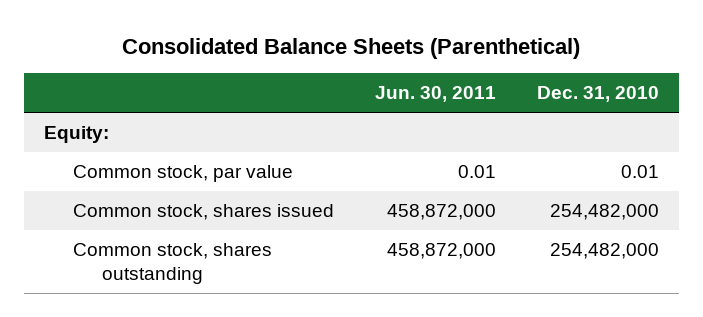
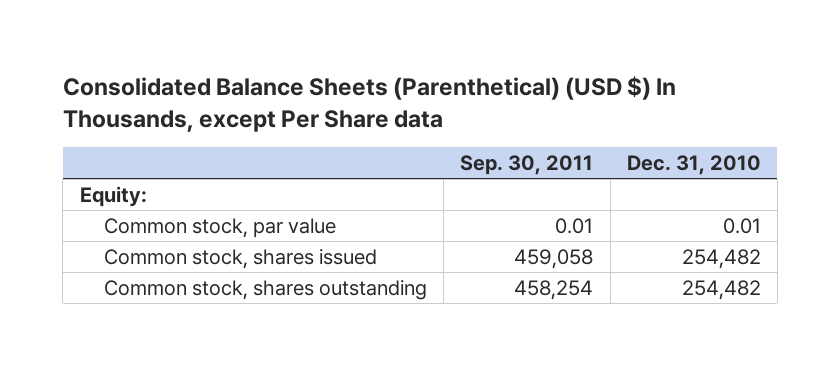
[122,37,581,59] Consolidated Balance Sheets (Parenthetical) -> [62,75,676,132] Consolidated Balance Sheets (Parenthetical) (USD $) In Thousands, except Per Share data
[374,86,496,103] Jun. 30, 2011 -> none
none -> [460,155,594,176] Sep. 30, 2011
[549,204,659,221] 254,482,000 -> [681,248,761,269] 254,482
[549,243,659,260] 254,482,000 -> [681,279,761,300] 254,482

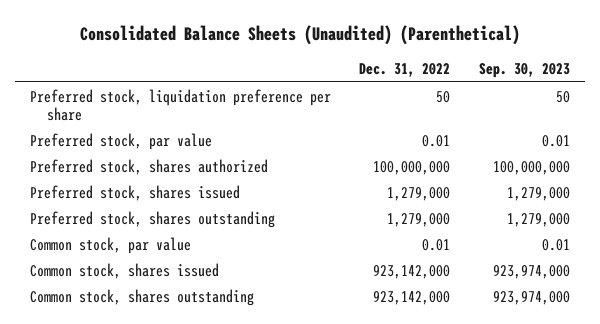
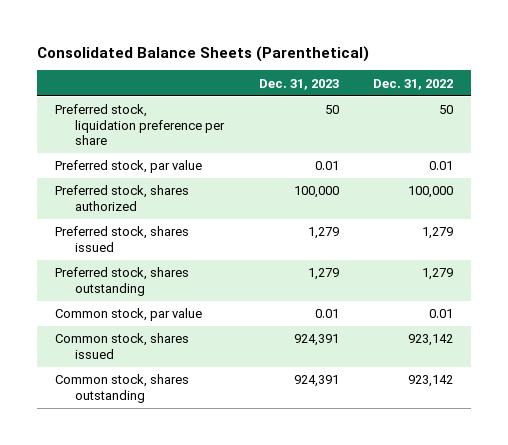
[79,24,520,45] Consolidated Balance Sheets (Unaudited) (Parenthetical) -> [37,45,370,62] Consolidated Balance Sheets (Parenthetical)
[479,63,571,79] Sep. 30, 2023 -> none
none -> [258,78,339,90] Dec. 31, 2023
[373,160,451,175] 100,000,000 -> [408,186,454,199] 100,000
[387,186,451,201] 1,279,000 -> [422,227,454,240] 1,279
[387,212,451,227] 1,279,000 -> [422,268,454,281] 1,279
[373,264,451,279] 923,142,000 -> [408,334,454,347] 923,142
[373,290,451,305] 923,142,000 -> [408,375,454,388] 923,142

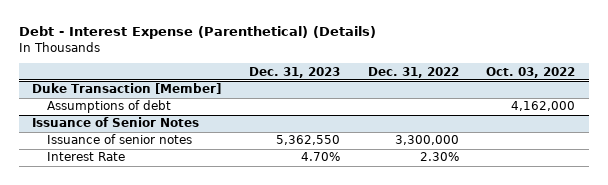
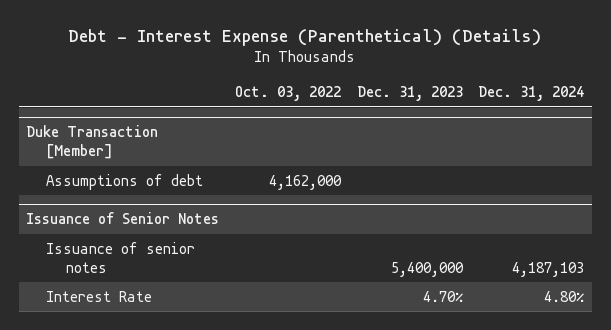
[367,66,459,78] Dec. 31, 2022 -> none
none -> [478,86,585,102] Dec. 31, 2024
[275,135,340,146] 5,362,550 -> [390,261,464,277] 5,400,000

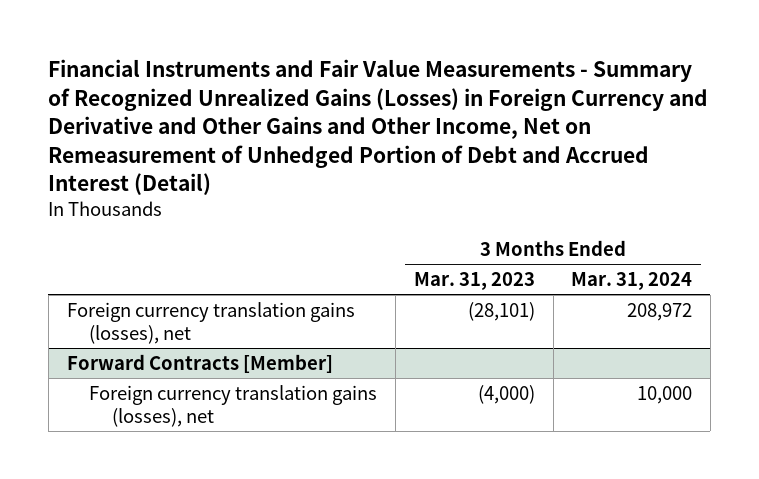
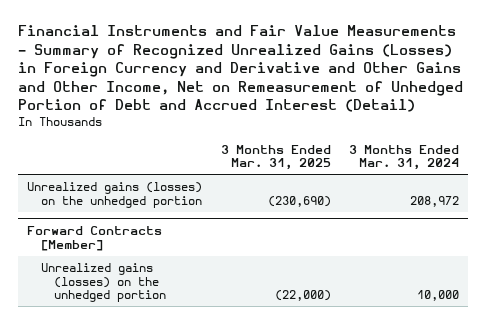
[413,272,535,291] Mar. 31, 2023 -> none
none -> [220,144,331,171] 3 Months Ended Mar. 31, 2025
[66,301,355,345] Foreign currency translation gains (losses), net -> [27,182,203,208] Unrealized gains (losses) on the unhedged portion
[89,384,378,428] Foreign currency translation gains (losses), net -> [40,263,167,303] Unrealized gains (losses) on the unhedged portion

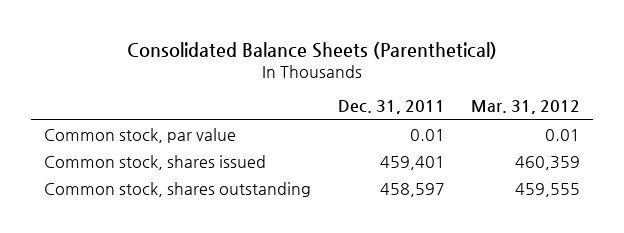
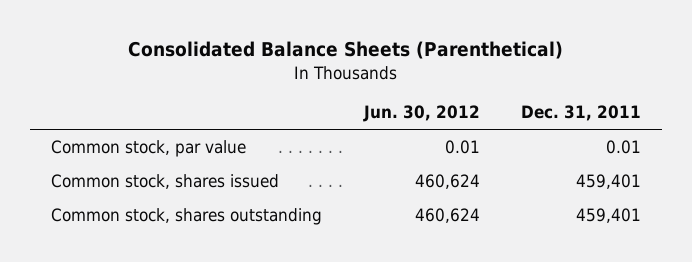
[470,100,580,115] Mar. 31, 2012 -> none
none -> [362,105,480,123] Jun. 30, 2012
[379,183,445,198] 458,597 -> [576,208,642,224] 459,401

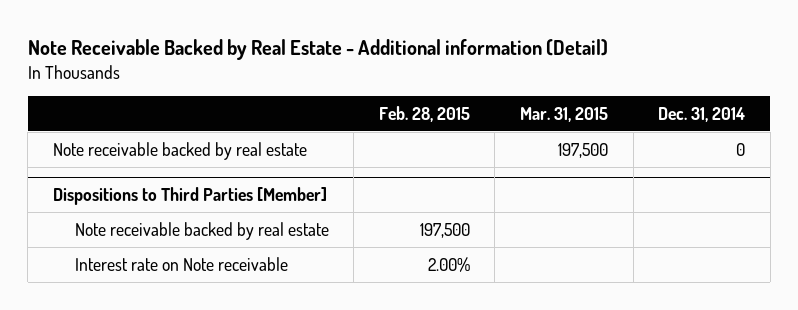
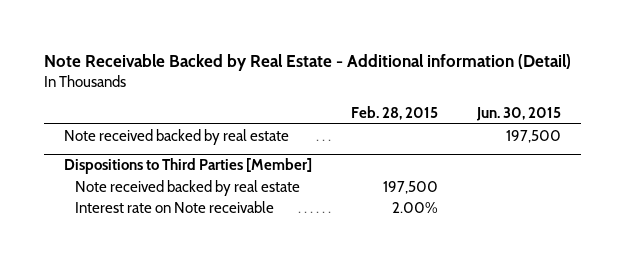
[520,106,609,122] Mar. 31, 2015 -> none
[658,106,746,122] Dec. 31, 2014 -> none
none -> [476,107,562,122] Jun. 30, 2015
[53,141,308,160] Note receivable backed by real estate -> [63,128,289,145] Note received backed by real estate
[74,221,329,240] Note receivable backed by real estate -> [75,179,301,196] Note received backed by real estate

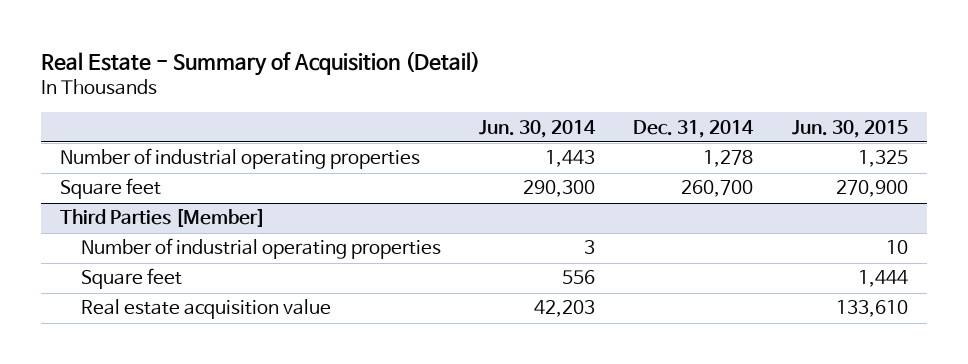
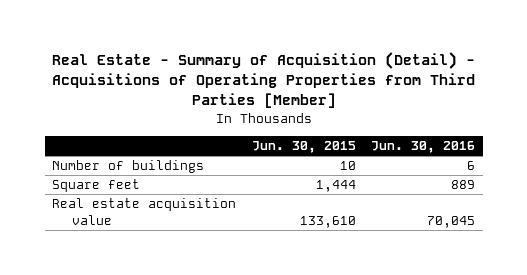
[40,51,480,77] Real Estate - Summary of Acquisition (Detail) -> [51,51,475,109] Real Estate - Summary of Acquisition (Detail) - Acquisitions of Operating Properties from Third Parties [Member]
[479,119,597,138] Jun. 30, 2014 -> none
[633,119,755,138] Dec. 31, 2014 -> none
none -> [371,141,476,154] Jun. 30, 2016
[59,178,161,200] Square feet -> none
[59,208,265,228] Third Parties [Member] -> none
[80,238,441,260] Number of industrial operating properties -> none
[59,148,420,170] Number of industrial operating properties -> [52,160,205,174] Number of buildings
[857,150,908,168] 1,325 -> [339,161,356,171] 10

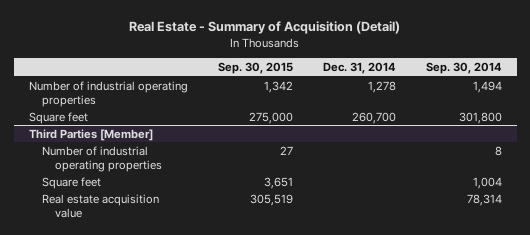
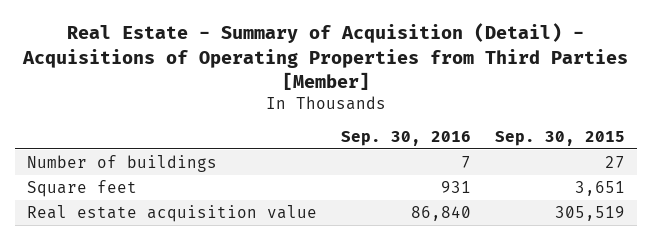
[129,21,401,35] Real Estate - Summary of Acquisition (Detail) -> [22,23,629,90] Real Estate - Summary of Acquisition (Detail) - Acquisitions of Operating Properties from Third Parties [Member]
[322,62,396,75] Dec. 31, 2014 -> none
[425,62,502,75] Sep. 30, 2014 -> none
none -> [341,131,472,147] Sep. 30, 2016
[28,111,88,124] Square feet -> none
[28,128,153,141] Third Parties [Member] -> none
[41,145,162,172] Number of industrial operating properties -> none
[28,80,188,107] Number of industrial operating properties -> [27,154,218,172] Number of buildings
[263,80,293,93] 1,342 -> [605,155,626,168] 27

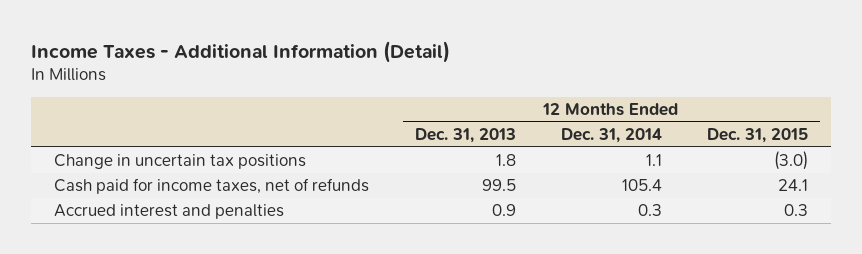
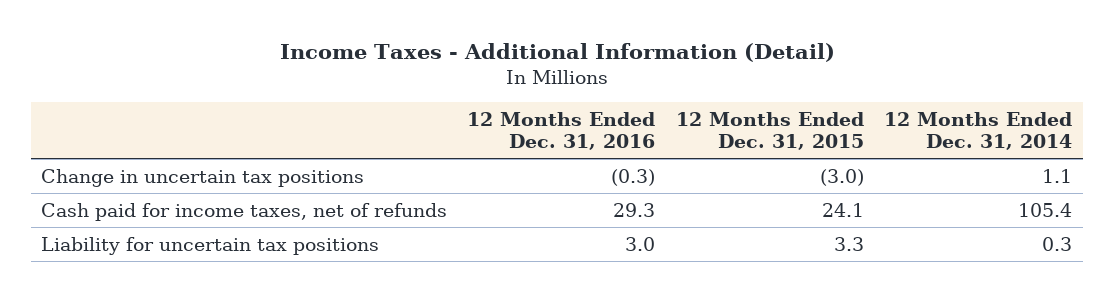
[414,128,516,144] Dec. 31, 2013 -> none
none -> [467,111,656,150] 12 Months Ended Dec. 31, 2016
[54,204,285,220] Accrued interest and penalties -> none
none -> [41,236,380,255] Liability for uncertain tax positions

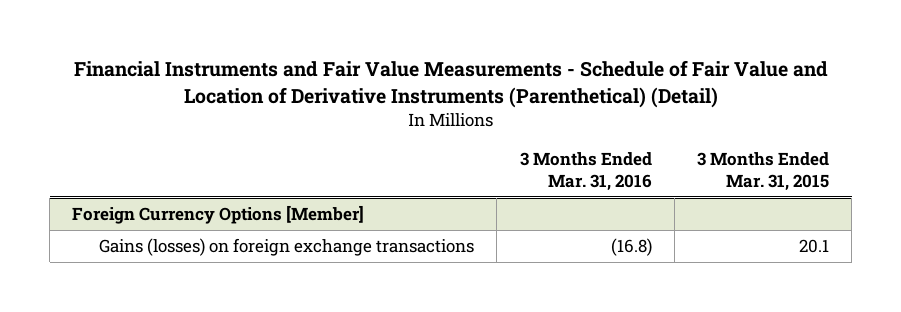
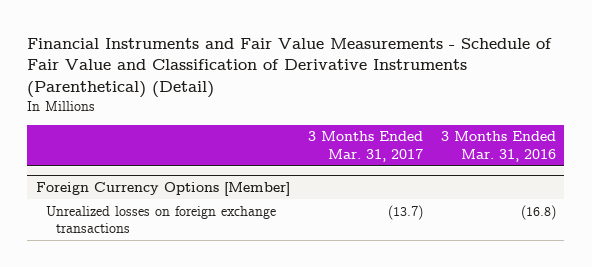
[73,60,828,108] Financial Instruments and Fair Value Measurements - Schedule of Fair Value and Location of Derivative Instruments (Parenthetical) (Detail) -> [27,37,553,99] Financial Instruments and Fair Value Measurements - Schedule of Fair Value and Classification of Derivative Instruments (Parenthetical) (Detail)
[696,152,829,192] 3 Months Ended Mar. 31, 2015 -> none
none -> [307,131,423,162] 3 Months Ended Mar. 31, 2017
[99,238,475,257] Gains (losses) on foreign exchange transactions -> [46,205,277,233] Unrealized losses on foreign exchange transactions

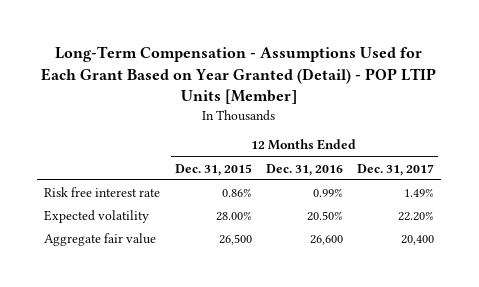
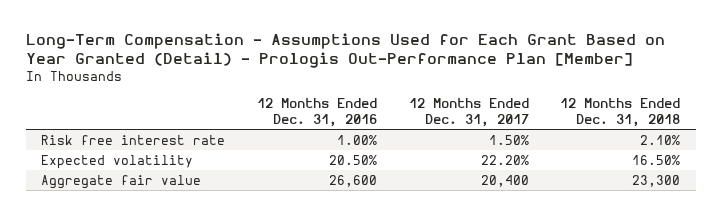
[41,46,437,105] Long-Term Compensation - Assumptions Used for Each Grant Based on Year Granted (Detail) - POP LTIP Units [Member] -> [25,32,665,69] Long-Term Compensation - Assumptions Used for Each Grant Based on Year Granted (Detail) - Prologis Out-Performance Plan [Member]
[174,163,252,176] Dec. 31, 2015 -> none
none -> [560,98,681,127] 12 Months Ended Dec. 31, 2018
[312,188,343,198] 0.99% -> [337,134,378,145] 1.00%
[404,188,435,198] 1.49% -> [488,134,529,145] 1.50%

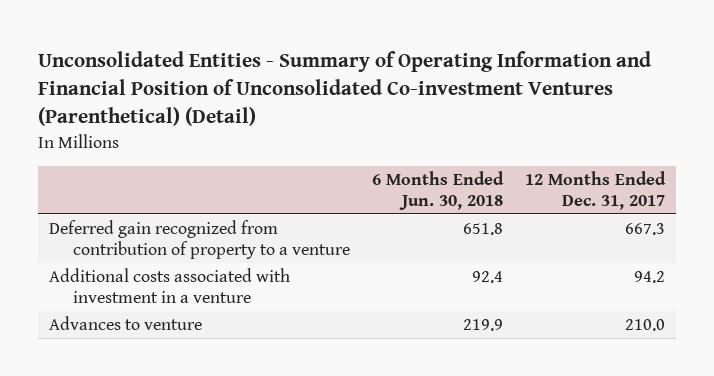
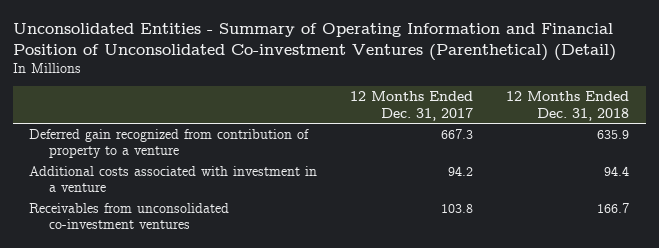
[372,170,505,210] 6 Months Ended Jun. 30, 2018 -> none
none -> [506,90,630,121] 12 Months Ended Dec. 31, 2018
[49,316,203,331] Advances to venture -> none
none -> [29,202,230,230] Receivables from unconsolidated co-investment ventures

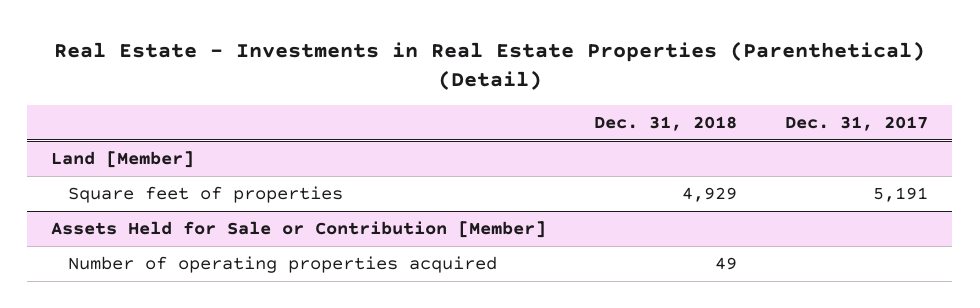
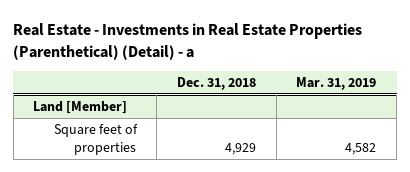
[53,40,925,91] Real Estate - Investments in Real Estate Properties (Parenthetical) (Detail) -> [13,22,363,60] Real Estate - Investments in Real Estate Properties (Parenthetical) (Detail) - a
[785,116,929,132] Dec. 31, 2017 -> none
none -> [296,76,377,90] Mar. 31, 2019
[51,220,547,238] Assets Held for Sale or Contribution [Member] -> none
[68,255,498,273] Number of operating properties acquired -> none

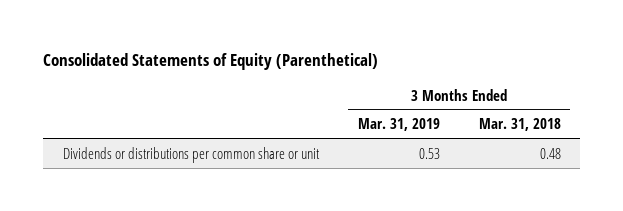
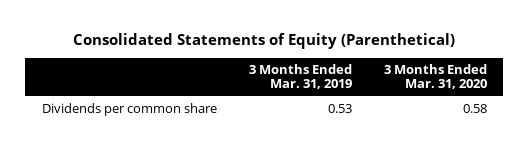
[478,118,561,132] Mar. 31, 2018 -> none
none -> [384,63,488,90] 3 Months Ended Mar. 31, 2020
[62,146,320,163] Dividends or distributions per common share or unit -> [41,103,217,117] Dividends per common share

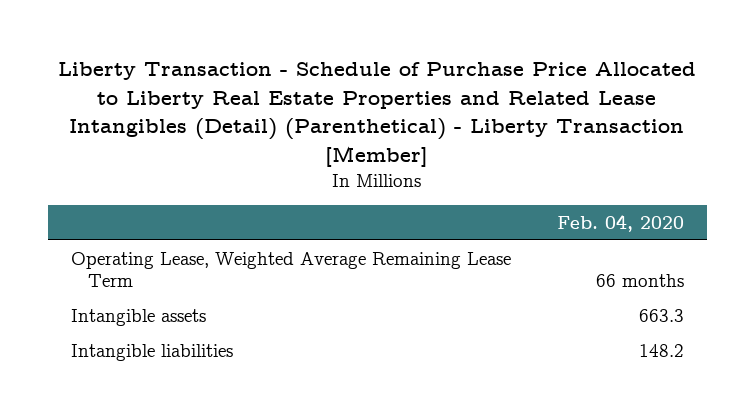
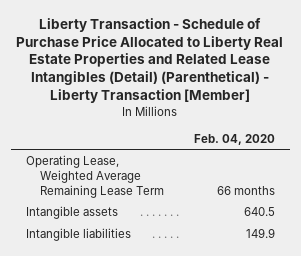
[639,308,685,322] 663.3 -> [244,207,276,217] 640.5
[639,343,685,357] 148.2 -> [246,228,276,239] 149.9

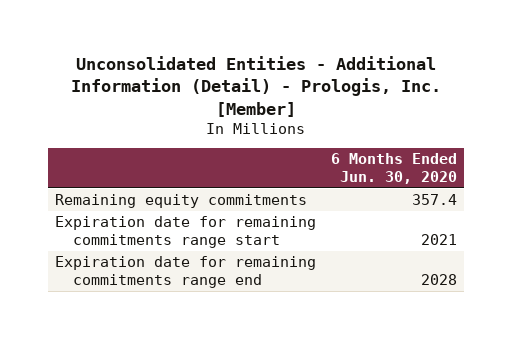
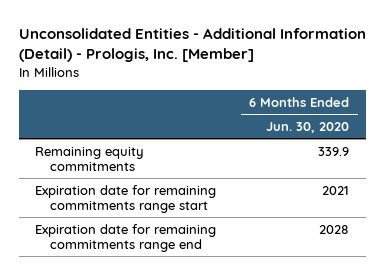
[411,194,457,206] 357.4 -> [318,146,350,156] 339.9

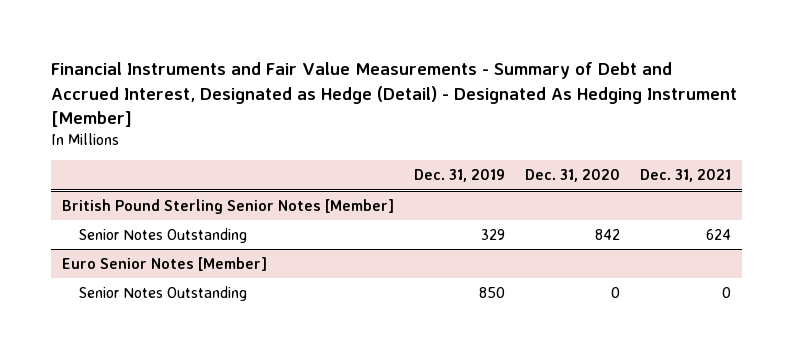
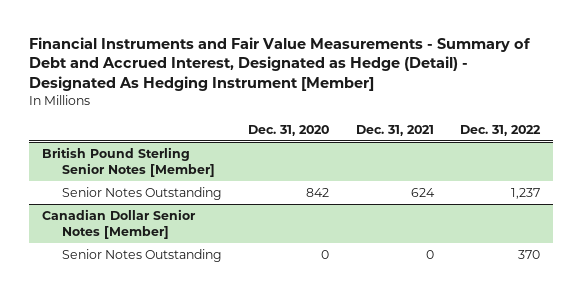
[413,169,505,183] Dec. 31, 2019 -> none
none -> [459,124,541,136] Dec. 31, 2022
[61,257,267,272] Euro Senior Notes [Member] -> [41,208,196,239] Canadian Dollar Senior Notes [Member]

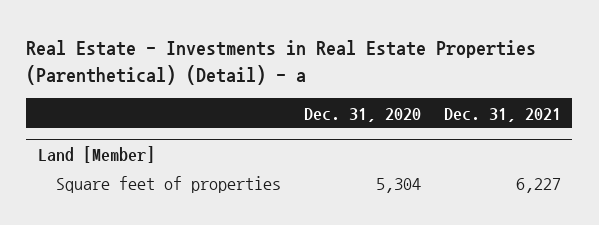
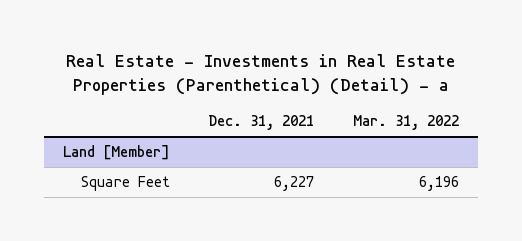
[303,107,421,122] Dec. 31, 2020 -> none
none -> [352,115,459,131] Mar. 31, 2022
[55,176,281,194] Square feet of properties -> [80,176,170,192] Square Feet

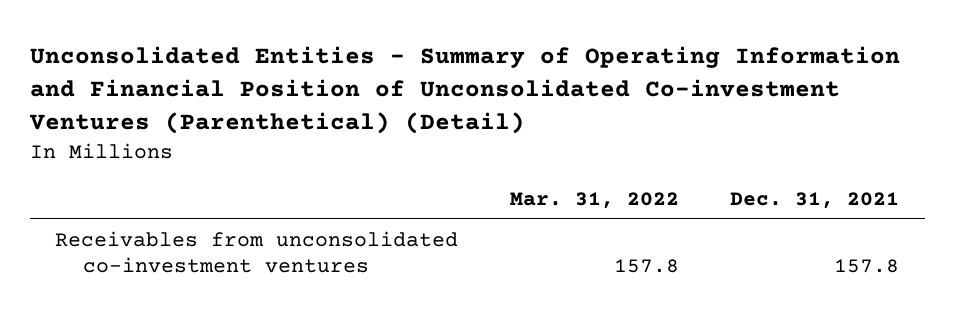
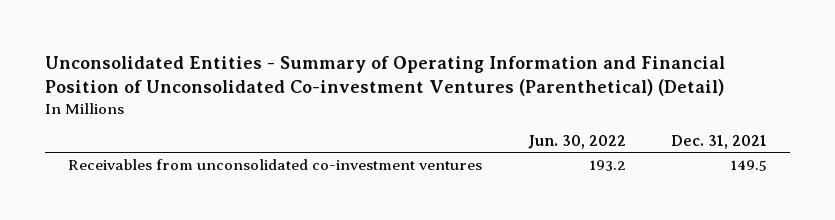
[509,192,679,210] Mar. 31, 2022 -> none
none -> [527,135,626,150] Jun. 30, 2022
[834,259,900,274] 157.8 -> [730,159,768,171] 149.5

